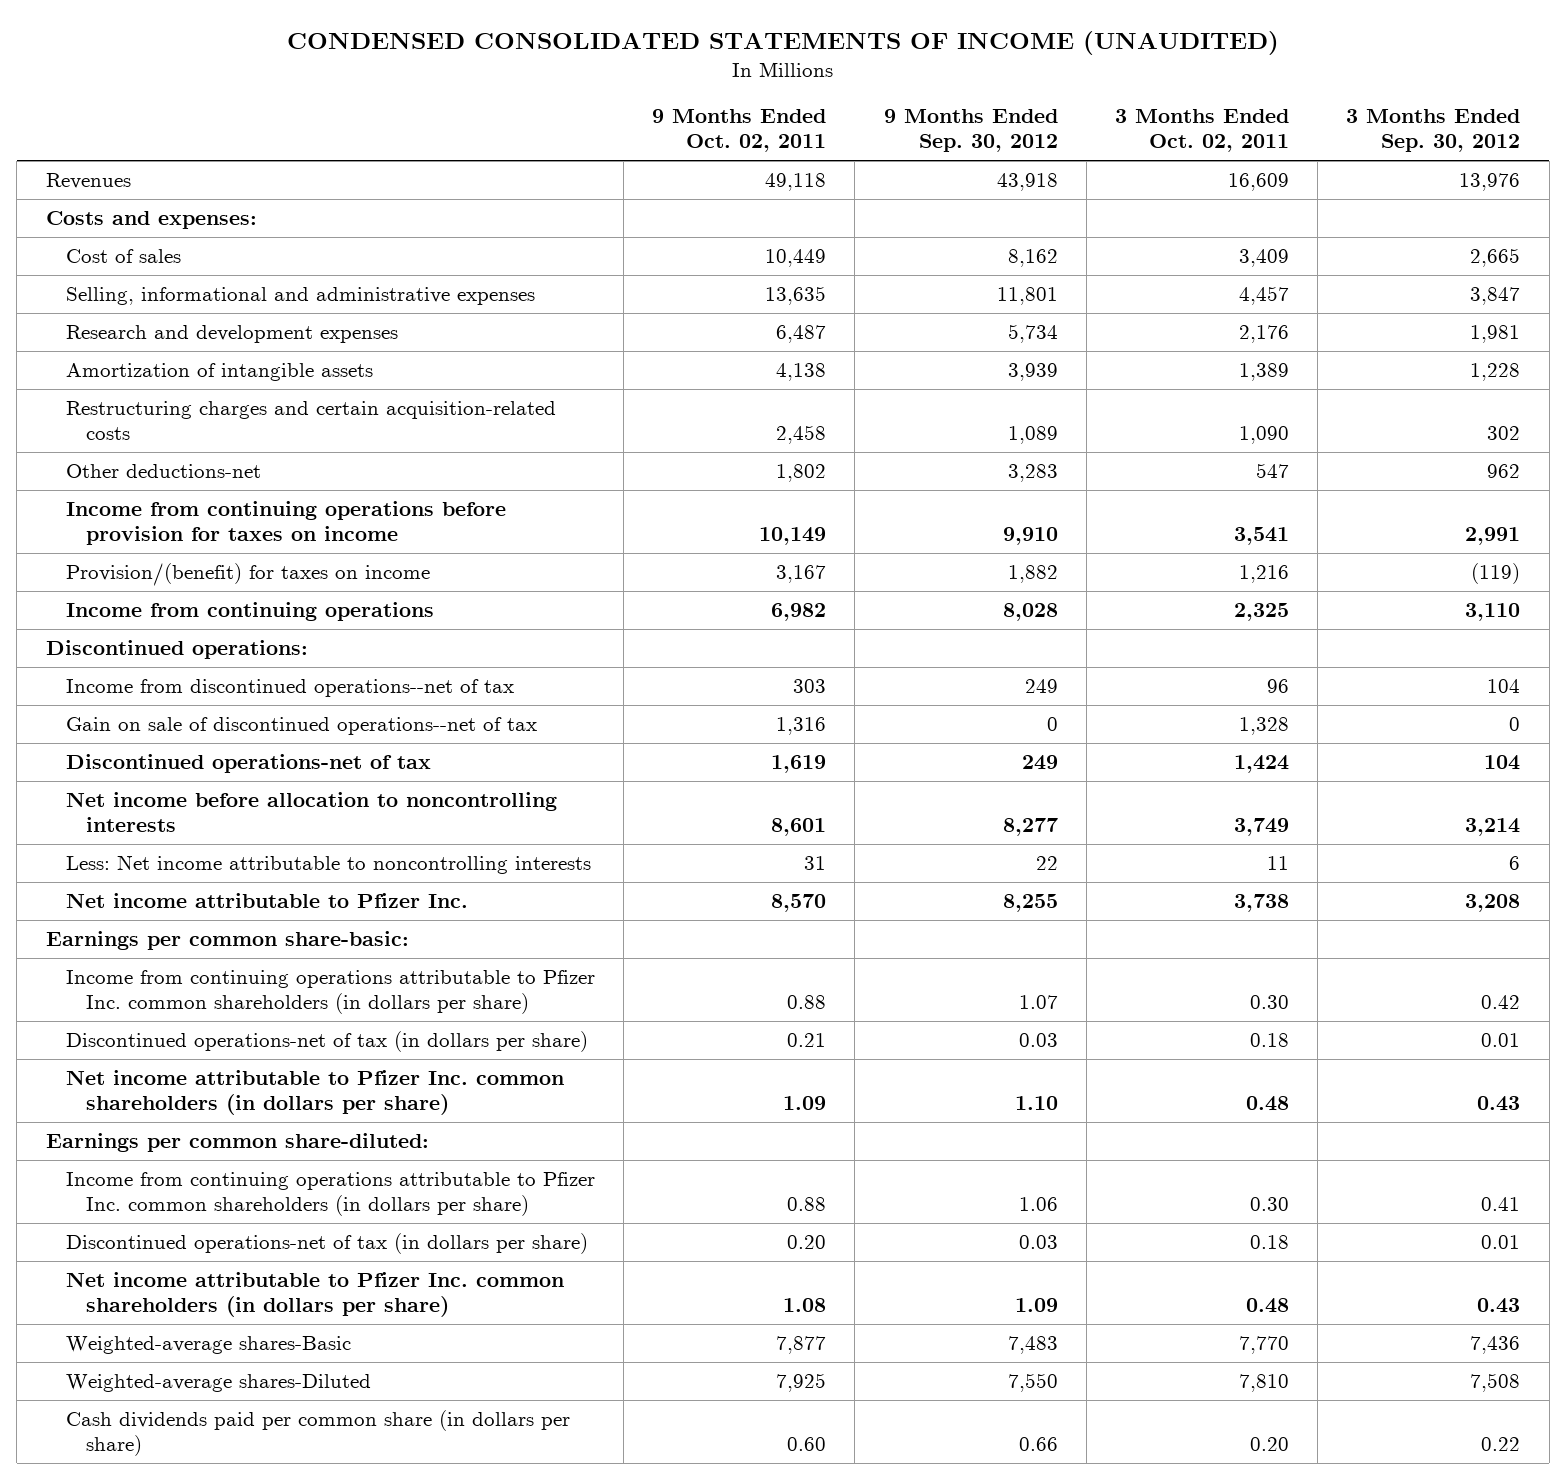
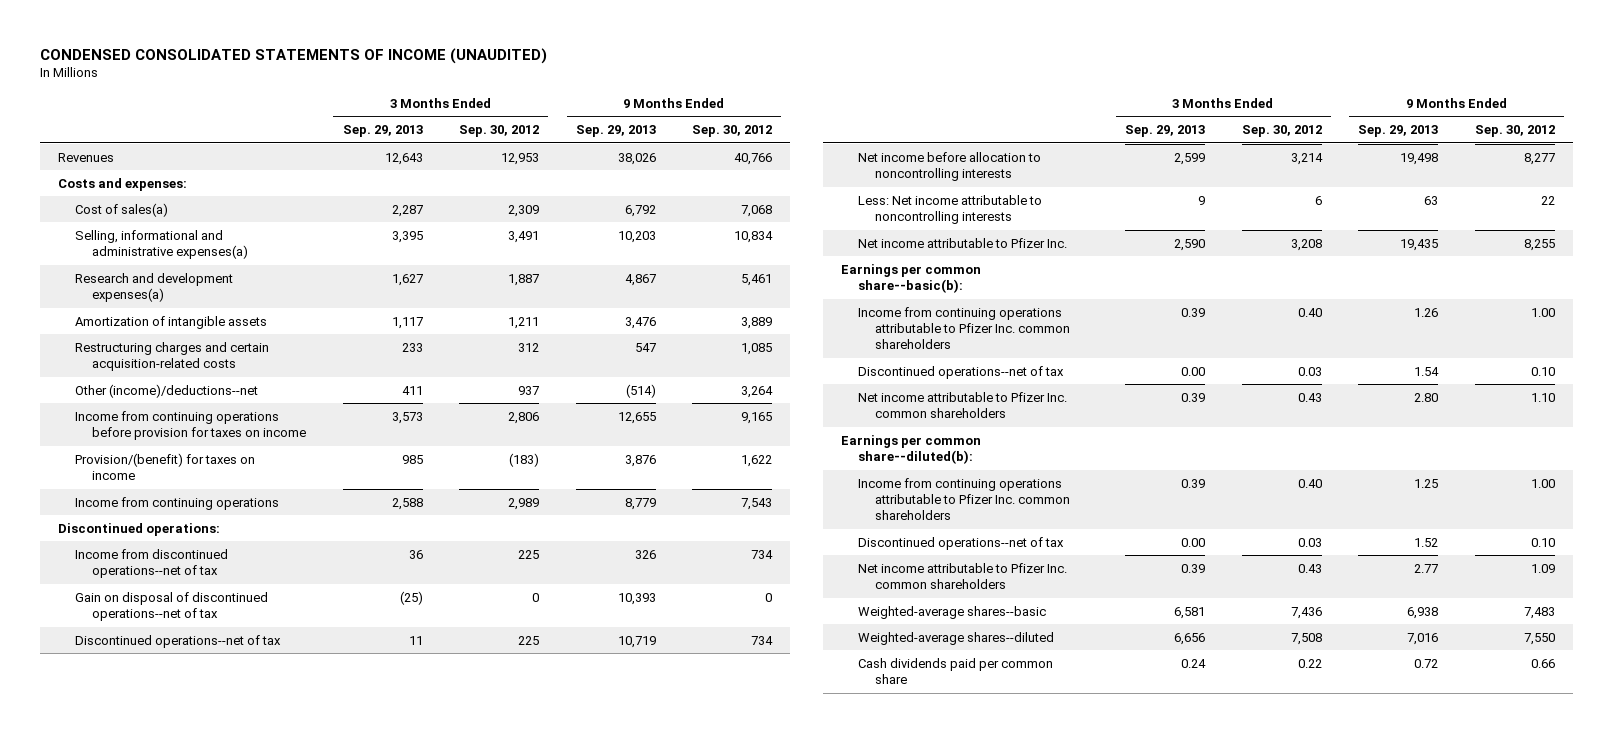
[652,109,827,153] 9 Months Ended Oct. 02, 2011 -> none
[1114,109,1289,153] 3 Months Ended Oct. 02, 2011 -> none
none -> [342,125,423,138] Sep. 29, 2013
none -> [575,125,656,138] Sep. 29, 2013
[996,173,1058,192] 43,918 -> [734,152,773,165] 40,766
[1459,173,1521,192] 13,976 -> [501,152,540,165] 12,953
[65,249,181,264] Cost of sales -> [75,202,169,217] Cost of sales(a)
[1007,249,1058,268] 8,162 -> [741,204,773,217] 7,068
[1470,248,1521,268] 2,665 -> [508,204,540,217] 2,309
[65,287,535,306] Selling, informational and administrative expenses -> [75,229,249,260] Selling, informational and administrative expenses(a)
[996,287,1058,306] 11,801 -> [734,230,774,243] 10,834
[1470,287,1521,306] 3,847 -> [508,230,540,243] 3,491
[65,325,398,344] Research and development expenses -> [75,272,234,303] Research and development expenses(a)
[1007,324,1058,344] 5,734 -> [741,273,773,286] 5,461
[1470,325,1521,344] 1,981 -> [508,273,540,286] 1,887
[1007,363,1058,382] 3,939 -> [741,316,773,329] 3,889
[1470,363,1521,382] 1,228 -> [508,316,540,329] 1,211
[1007,425,1058,444] 1,089 -> [741,342,773,355] 1,085
[1487,425,1521,440] 302 -> [518,342,540,352] 312
[65,464,261,479] Other deductions-net -> [75,383,259,398] Other (income)/deductions--net
[1007,464,1058,483] 3,283 -> [741,385,774,398] 3,264
[1487,464,1521,479] 962 -> [518,385,540,395] 937
[1002,526,1058,545] 9,910 -> [741,411,773,424] 9,165
[1465,526,1521,545] 2,991 -> [508,411,540,424] 2,806
[1007,565,1058,584] 1,882 -> [741,454,773,467] 1,622
[1471,563,1521,585] (119) -> [509,452,540,467] (183)
[1002,603,1058,622] 8,028 -> [741,497,773,510] 7,543
[1465,603,1521,622] 3,110 -> [508,497,540,510] 2,989
[1024,679,1058,694] 249 -> [751,549,774,559] 734
[1487,679,1521,694] 104 -> [518,549,540,559] 225
[65,717,537,736] Gain on sale of discontinued operations--net of tax -> [75,591,269,622] Gain on disposal of discontinued operations--net of tax
[65,754,431,774] Discontinued operations-net of tax -> [75,634,282,648] Discontinued operations--net of tax
[1021,755,1058,771] 249 -> [751,635,774,645] 734
[1484,755,1521,771] 104 -> [518,635,540,645] 225
[45,931,409,951] Earnings per common share-basic: -> [840,263,981,294] Earnings per common share--basic(b):
[65,970,595,1014] Income from continuing operations attributable to Pfizer Inc. common shareholders (in dollars per share) -> [857,306,1070,350] Income from continuing operations attributable to Pfizer Inc. common shareholders
[1018,994,1058,1009] 1.07 -> [1530,307,1555,317] 1.00
[1481,994,1521,1009] 0.42 -> [1297,307,1322,317] 0.40
[65,1031,588,1053] Discontinued operations-net of tax (in dollars per share) -> [857,365,1064,379] Discontinued operations--net of tax
[1018,1033,1058,1048] 0.03 -> [1530,366,1555,376] 0.10
[1481,1033,1521,1048] 0.01 -> [1297,366,1322,376] 0.03
[65,1070,564,1115] Net income attributable to Pfizer Inc. common shareholders (in dollars per share) -> [857,391,1067,419] Net income attributable to Pfizer Inc. common shareholders
[45,1133,429,1153] Earnings per common share-diluted: -> [840,434,981,465] Earnings per common share--diluted(b):
[65,1172,595,1216] Income from continuing operations attributable to Pfizer Inc. common shareholders (in dollars per share) -> [857,477,1070,521] Income from continuing operations attributable to Pfizer Inc. common shareholders
[1018,1196,1058,1211] 1.06 -> [1530,478,1555,488] 1.00
[1481,1196,1521,1211] 0.41 -> [1297,478,1322,488] 0.40
[65,1233,588,1255] Discontinued operations-net of tax (in dollars per share) -> [857,536,1064,550] Discontinued operations--net of tax
[1018,1235,1058,1250] 0.03 -> [1530,537,1555,547] 0.10
[1481,1235,1521,1250] 0.01 -> [1297,537,1322,547] 0.03
[65,1272,564,1317] Net income attributable to Pfizer Inc. common shareholders (in dollars per share) -> [857,562,1067,590] Net income attributable to Pfizer Inc. common shareholders
[65,1336,351,1355] Weighted-average shares-Basic -> [857,605,1046,619] Weighted-average shares--basic
[65,1374,371,1393] Weighted-average shares-Diluted -> [857,631,1054,645] Weighted-average shares--diluted
[65,1410,570,1456] Cash dividends paid per common share (in dollars per share) -> [857,657,1053,685] Cash dividends paid per common share

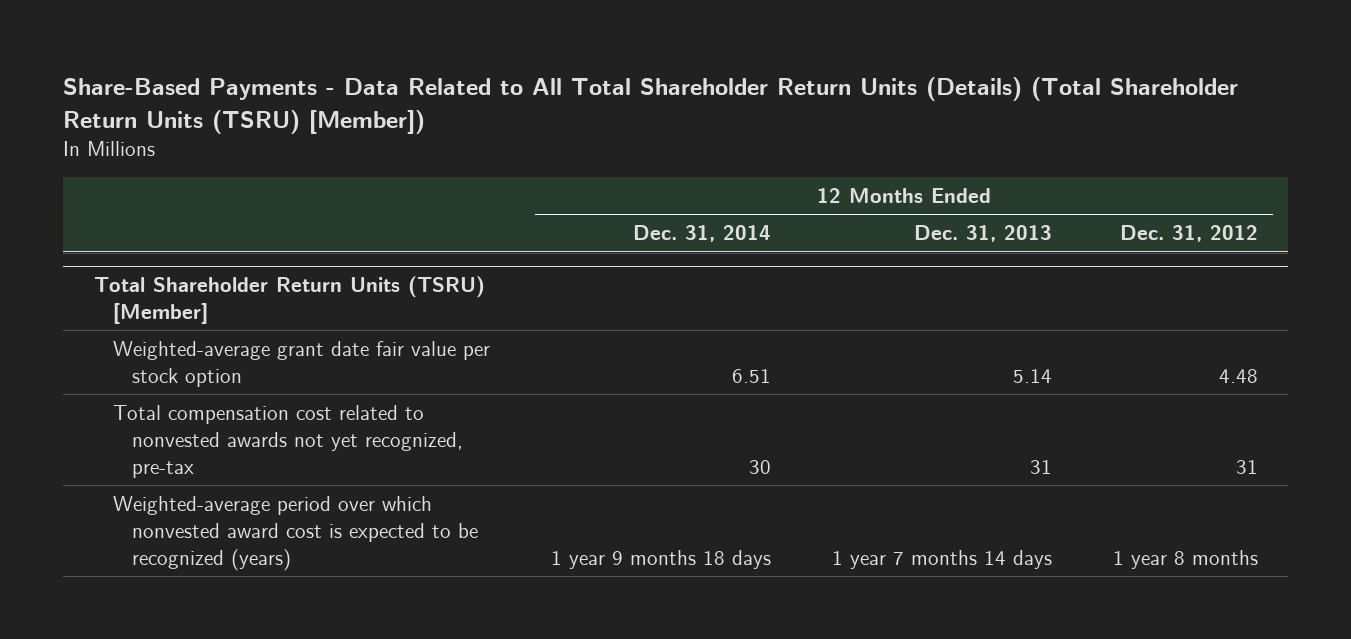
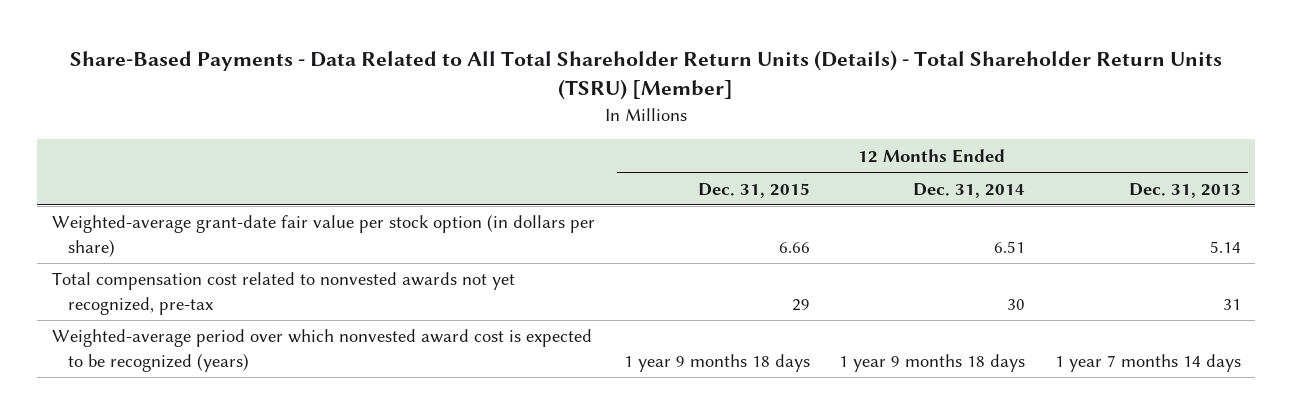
[62,77,1238,134] Share-Based Payments - Data Related to All Total Shareholder Return Units (Details) (Total Shareholder Return Units (TSRU) [Member]) -> [70,50,1223,101] Share-Based Payments - Data Related to All Total Shareholder Return Units (Details) - Total Shareholder Return Units (TSRU) [Member]
[1119,225,1258,243] Dec. 31, 2012 -> none
none -> [698,182,811,198] Dec. 31, 2015
[93,276,485,325] Total Shareholder Return Units (TSRU) [Member] -> none
[112,340,490,387] Weighted-average grant date fair value per stock option -> [51,214,595,257] Weighted-average grant-date fair value per stock option (in dollars per share)

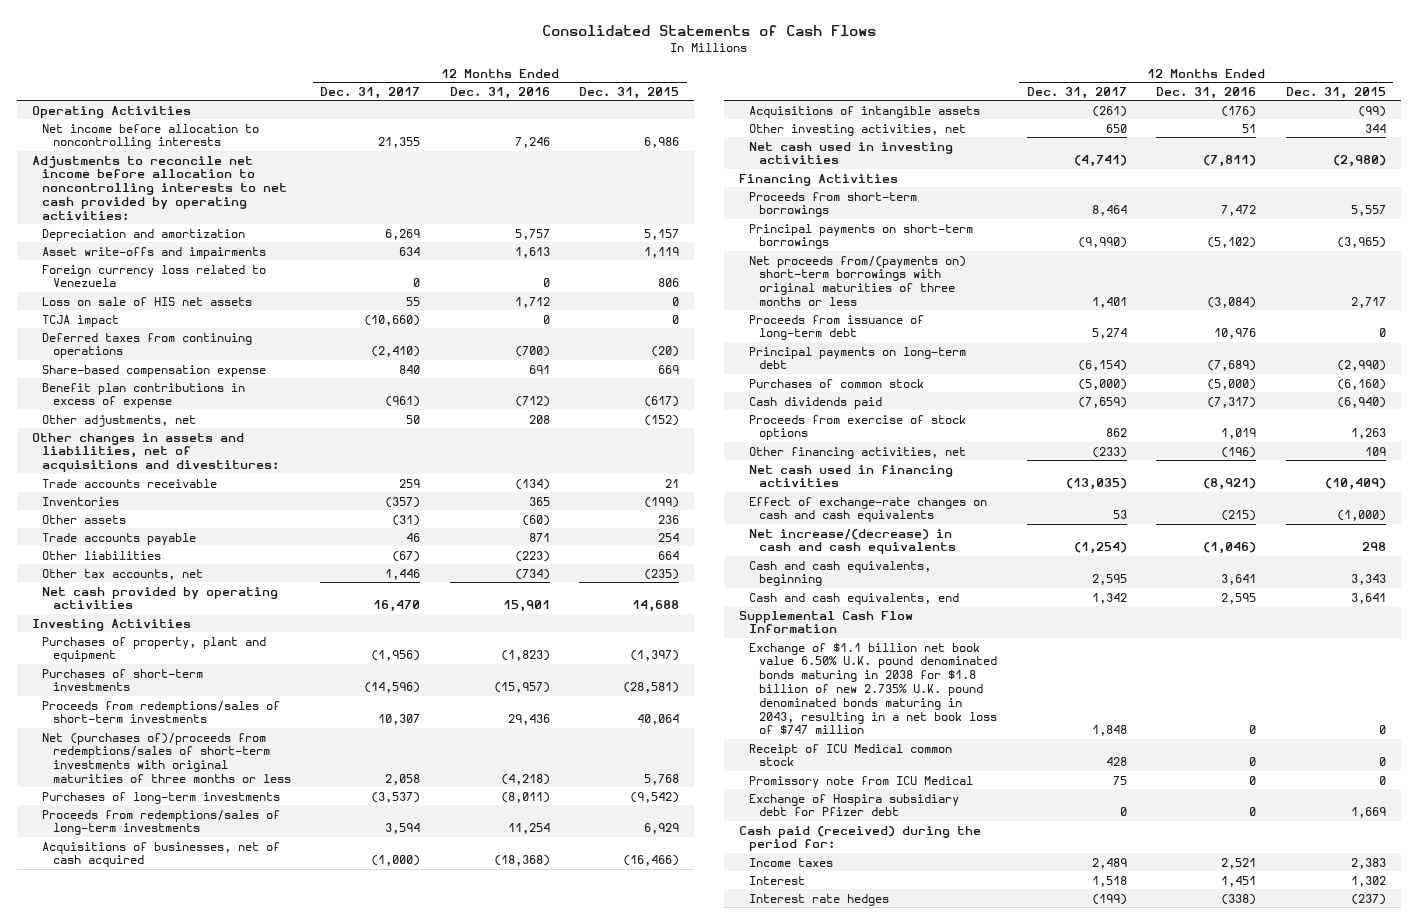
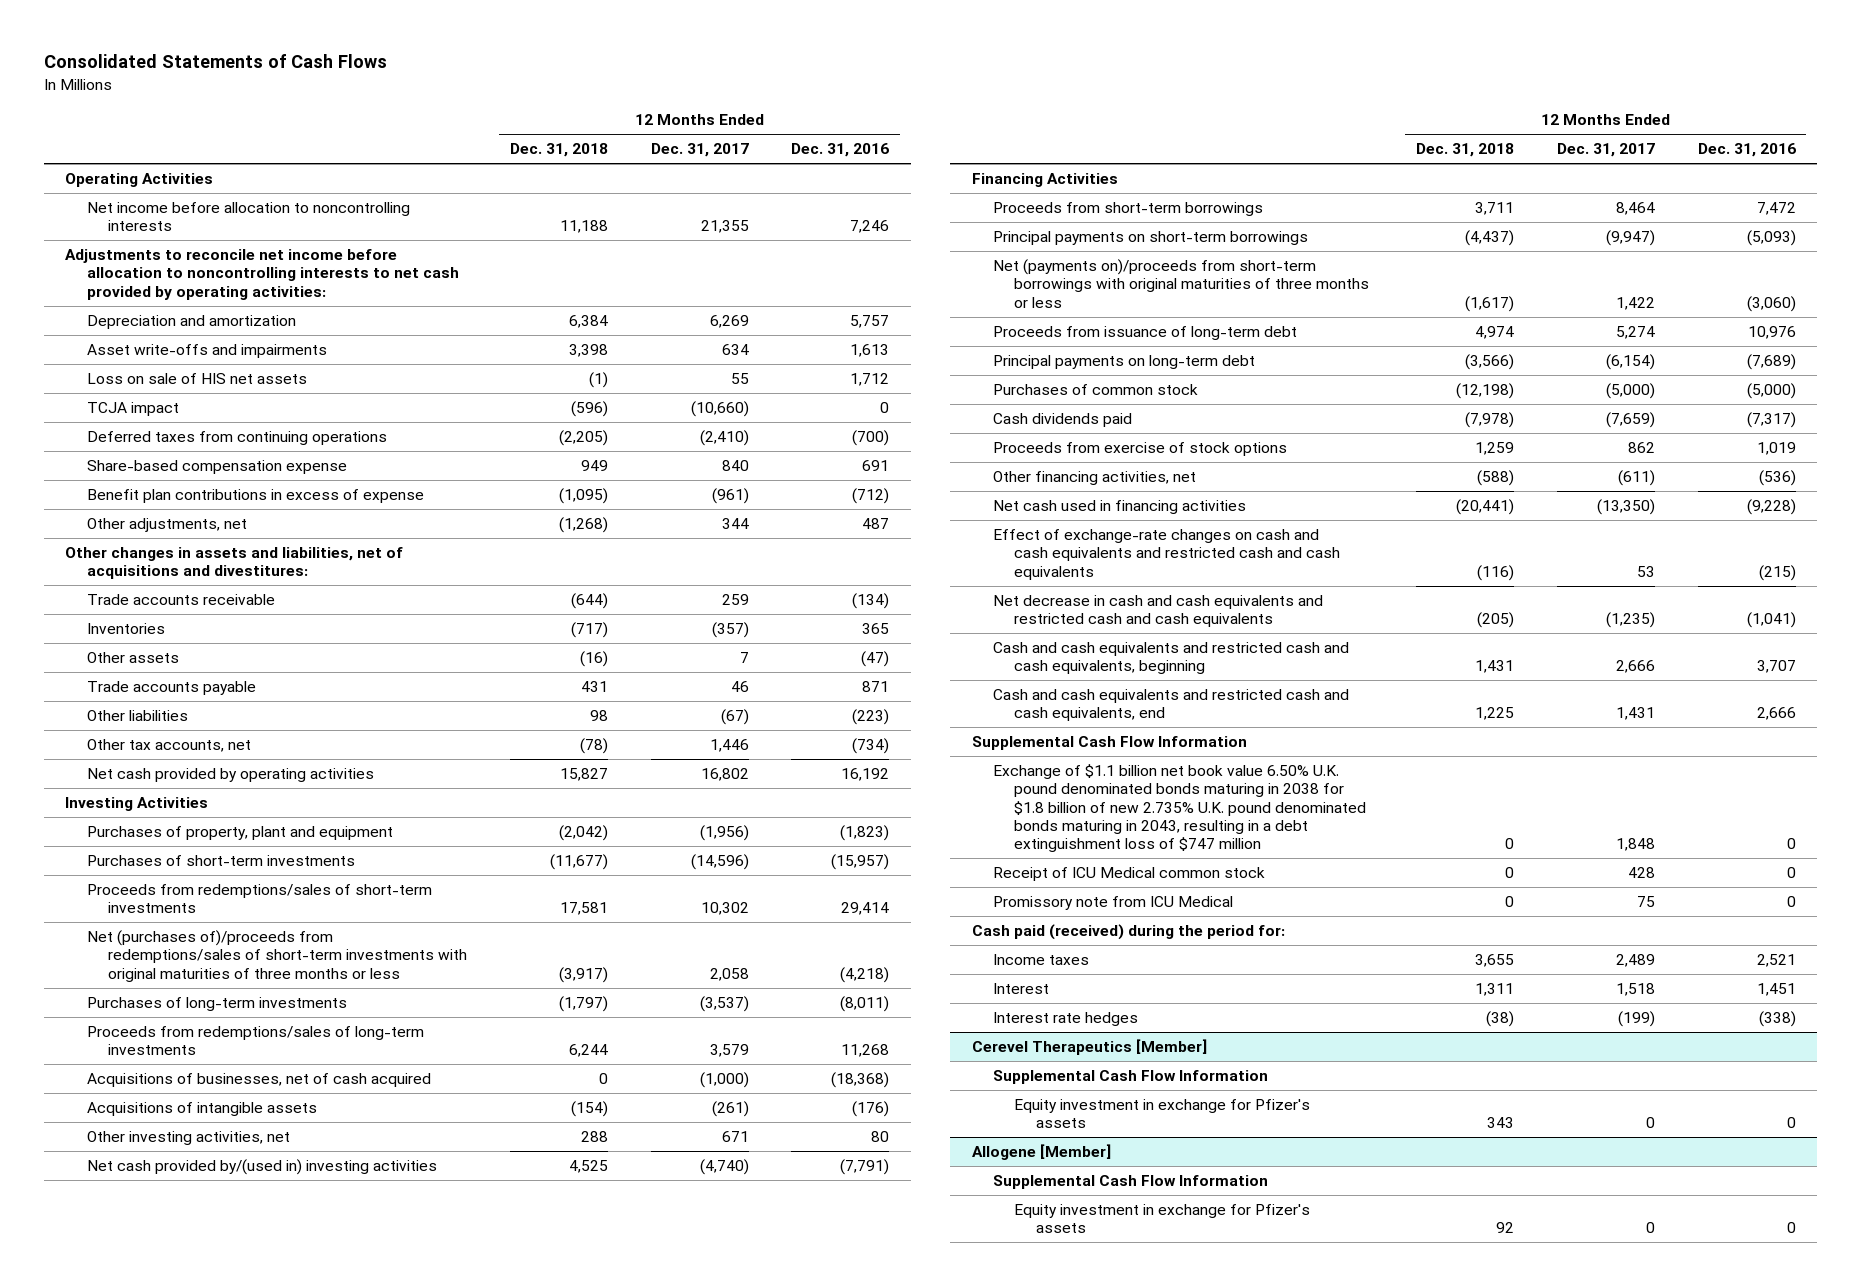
[579,86,680,99] Dec. 31, 2015 -> none
none -> [509,143,608,158] Dec. 31, 2018
[42,264,267,288] Foreign currency loss related to Venezuela -> none
[406,414,421,424] 50 -> [721,518,749,530] 344
[528,414,550,424] 208 -> [862,518,890,530] 487
[392,514,421,526] (31) -> [739,652,749,664] 7
[521,514,550,526] (60) -> [861,651,890,668] (47)
[373,600,421,613] 16,470 -> [700,768,749,782] 16,802
[502,600,550,613] 15,901 -> [841,768,890,782] 16,192
[378,714,421,726] 10,307 -> [700,902,749,916] 10,302
[507,714,550,726] 29,436 -> [841,902,890,916] 29,414
[385,823,421,835] 3,594 -> [709,1044,749,1058] 3,579
[507,823,550,835] 11,254 -> [841,1044,890,1058] 11,268
[1105,123,1127,133] 650 -> [721,1131,749,1143] 671
[1242,123,1257,133] 51 -> [871,1131,890,1143] 80
[748,141,953,165] Net cash used in investing activities -> [86,1159,437,1176] Net cash provided by/(used in) investing activities
[1073,155,1127,168] (4,741) -> [699,1159,749,1176] (4,740)
[1203,155,1257,168] (7,811) -> [840,1159,890,1176] (7,791)
[1077,237,1127,249] (9,990) -> [1605,230,1655,247] (9,947)
[1207,237,1257,249] (5,102) -> [1746,230,1796,247] (5,093)
[748,255,966,306] Net proceeds from/(payments on) short-term borrowings with original maturities of three months or less -> [992,259,1370,308] Net (payments on)/proceeds from short-term borrowings with original maturities of three months or less
[1091,296,1127,308] 1,401 -> [1615,296,1655,310] 1,422
[1207,296,1257,308] (3,084) -> [1746,295,1796,312] (3,060)
[1091,446,1127,458] (233) -> [1617,470,1655,487] (611)
[1221,446,1257,458] (196) -> [1758,470,1796,487] (536)
[1065,478,1127,491] (13,035) -> [1596,499,1655,516] (13,350)
[1203,478,1257,491] (8,921) -> [1746,499,1796,516] (9,228)
[748,496,987,523] Effect of exchange-rate changes on cash and cash equivalents -> [992,529,1341,580] Effect of exchange-rate changes on cash and cash equivalents and restricted cash and cash equivalents
[748,527,957,555] Net increase/(decrease) in cash and cash equivalents -> [992,595,1323,628] Net decrease in cash and cash equivalents and restricted cash and cash equivalents
[1073,542,1127,555] (1,254) -> [1605,612,1655,629] (1,235)
[1203,542,1257,555] (1,046) -> [1746,612,1796,629] (1,041)
[748,560,931,587] Cash and cash equivalents, beginning -> [992,642,1349,675] Cash and cash equivalents and restricted cash and cash equivalents, beginning
[1091,574,1127,586] 2,595 -> [1615,660,1655,674] 2,666
[1221,574,1257,586] 3,641 -> [1756,660,1796,674] 3,707
[748,592,959,605] Cash and cash equivalents, end -> [992,689,1349,722] Cash and cash equivalents and restricted cash and cash equivalents, end
[1091,592,1127,604] 1,342 -> [1615,707,1655,721] 1,431
[1221,592,1257,604] 2,595 -> [1756,707,1796,721] 2,666
[748,642,998,735] Exchange of $1.1 billion net book value 6.50% U.K. pound denominated bonds maturing in 2038 for $1.8 billion of new 2.735% U.K. pound denominated bonds maturing in 2043, resulting in a net book loss of $747 million -> [992,764,1367,853] Exchange of $1.1 billion net book value 6.50% U.K. pound denominated bonds maturing in 2038 for $1.8 billion of new 2.735% U.K. pound denominated bonds maturing in 2043, resulting in a debt extinguishment loss of $747 million
[748,793,959,817] Exchange of Hospira subsidiary debt for Pfizer debt -> none
none -> [971,1039,1207,1056] Cerevel Therapeutics [Member]
none -> [992,1070,1268,1085] Supplemental Cash Flow Information
none -> [1014,1099,1311,1129] Equity investment in exchange for Pfizer's assets
none -> [971,1144,1111,1161] Allogene [Member]
none -> [992,1175,1268,1190] Supplemental Cash Flow Information
none -> [1014,1204,1311,1234] Equity investment in exchange for Pfizer's assets

